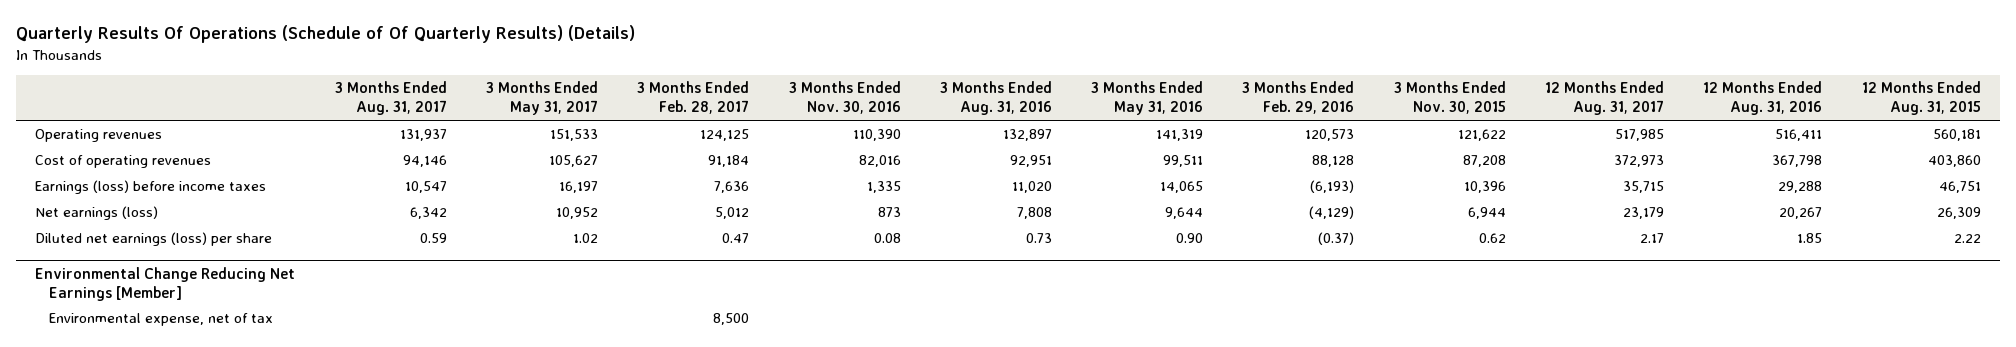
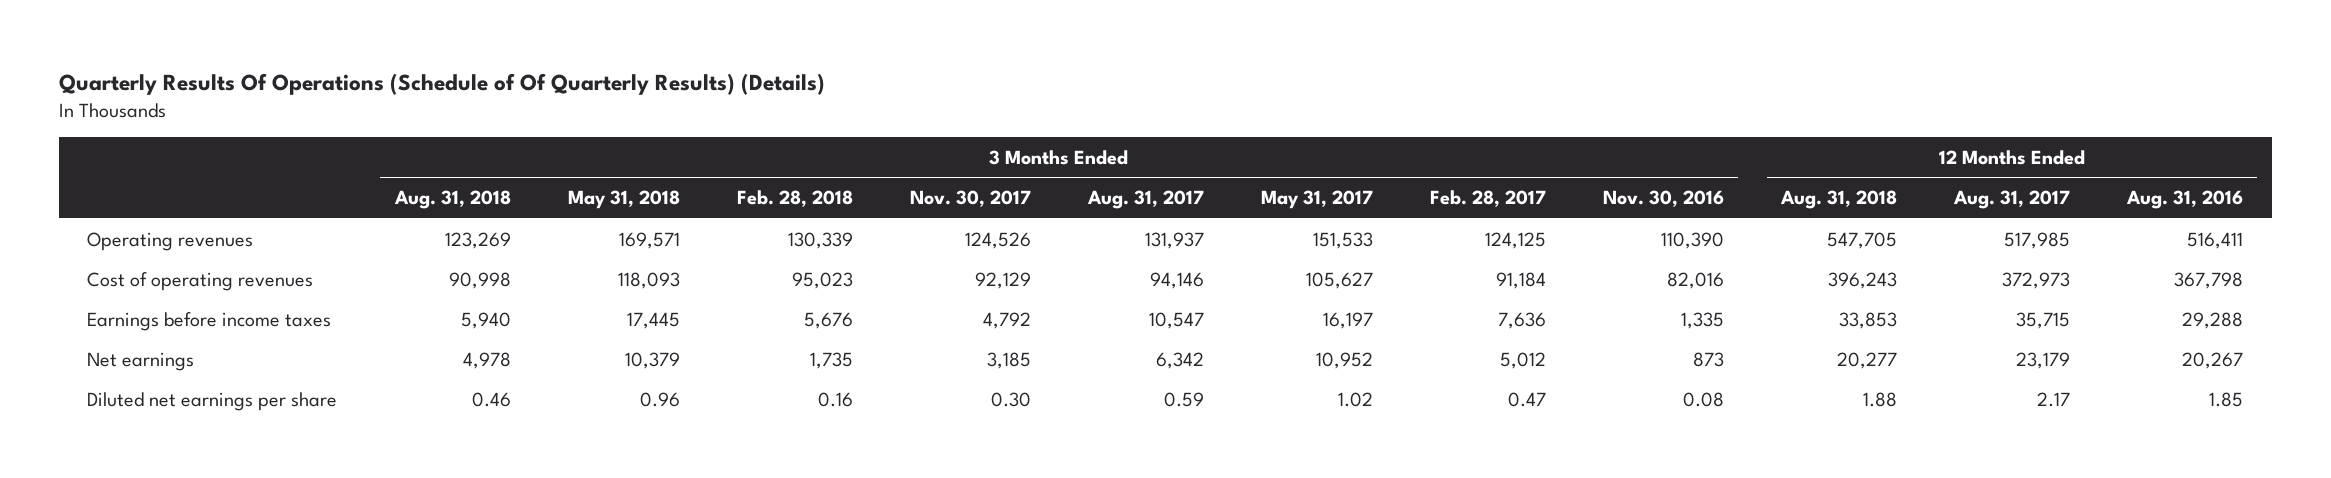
[939,81,1052,116] 3 Months Ended Aug. 31, 2016 -> none
[1091,81,1204,116] 3 Months Ended May 31, 2016 -> none
[1242,81,1355,115] 3 Months Ended Feb. 29, 2016 -> none
[1393,81,1506,115] 3 Months Ended Nov. 30, 2015 -> none
[1861,81,1981,116] 12 Months Ended Aug. 31, 2015 -> none
none -> [393,190,511,210] Aug. 31, 2018
none -> [567,190,680,210] May 31, 2018
none -> [736,190,853,208] Feb. 28, 2018
none -> [909,190,1031,208] Nov. 30, 2017
none -> [1779,190,1897,210] Aug. 31, 2018
[35,266,296,301] Environmental Change Reducing Net Earnings [Member] -> none
[48,313,273,327] Environmental expense, net of tax -> none
[35,180,267,195] Earnings (loss) before income taxes -> [87,311,332,331] Earnings before income taxes
[35,206,159,221] Net earnings (loss) -> [87,351,195,371] Net earnings
[35,232,273,247] Diluted net earnings (loss) per share -> [87,391,338,411] Diluted net earnings per share

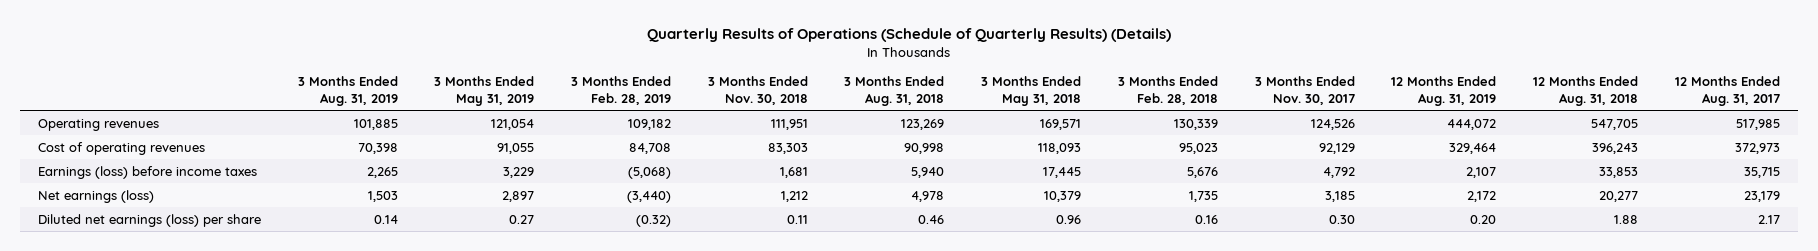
[58,73,825,96] Quarterly Results Of Operations (Schedule of Of Quarterly Results) (Details) -> [646,28,1171,43] Quarterly Results of Operations (Schedule of Quarterly Results) (Details)
[1086,190,1204,210] Aug. 31, 2017 -> none
[1260,190,1373,210] May 31, 2017 -> none
[1429,190,1546,208] Feb. 28, 2017 -> none
[1602,190,1724,208] Nov. 30, 2016 -> none
[2126,190,2244,210] Aug. 31, 2016 -> none
none -> [297,76,398,106] 3 Months Ended Aug. 31, 2019
none -> [434,76,535,106] 3 Months Ended May 31, 2019
none -> [571,76,672,105] 3 Months Ended Feb. 28, 2019
none -> [707,76,808,105] 3 Months Ended Nov. 30, 2018
none -> [1391,76,1497,106] 12 Months Ended Aug. 31, 2019
[87,311,332,331] Earnings before income taxes -> [37,165,257,179] Earnings (loss) before income taxes
[87,351,195,371] Net earnings -> [37,189,154,203] Net earnings (loss)
[87,391,338,411] Diluted net earnings per share -> [37,213,261,227] Diluted net earnings (loss) per share

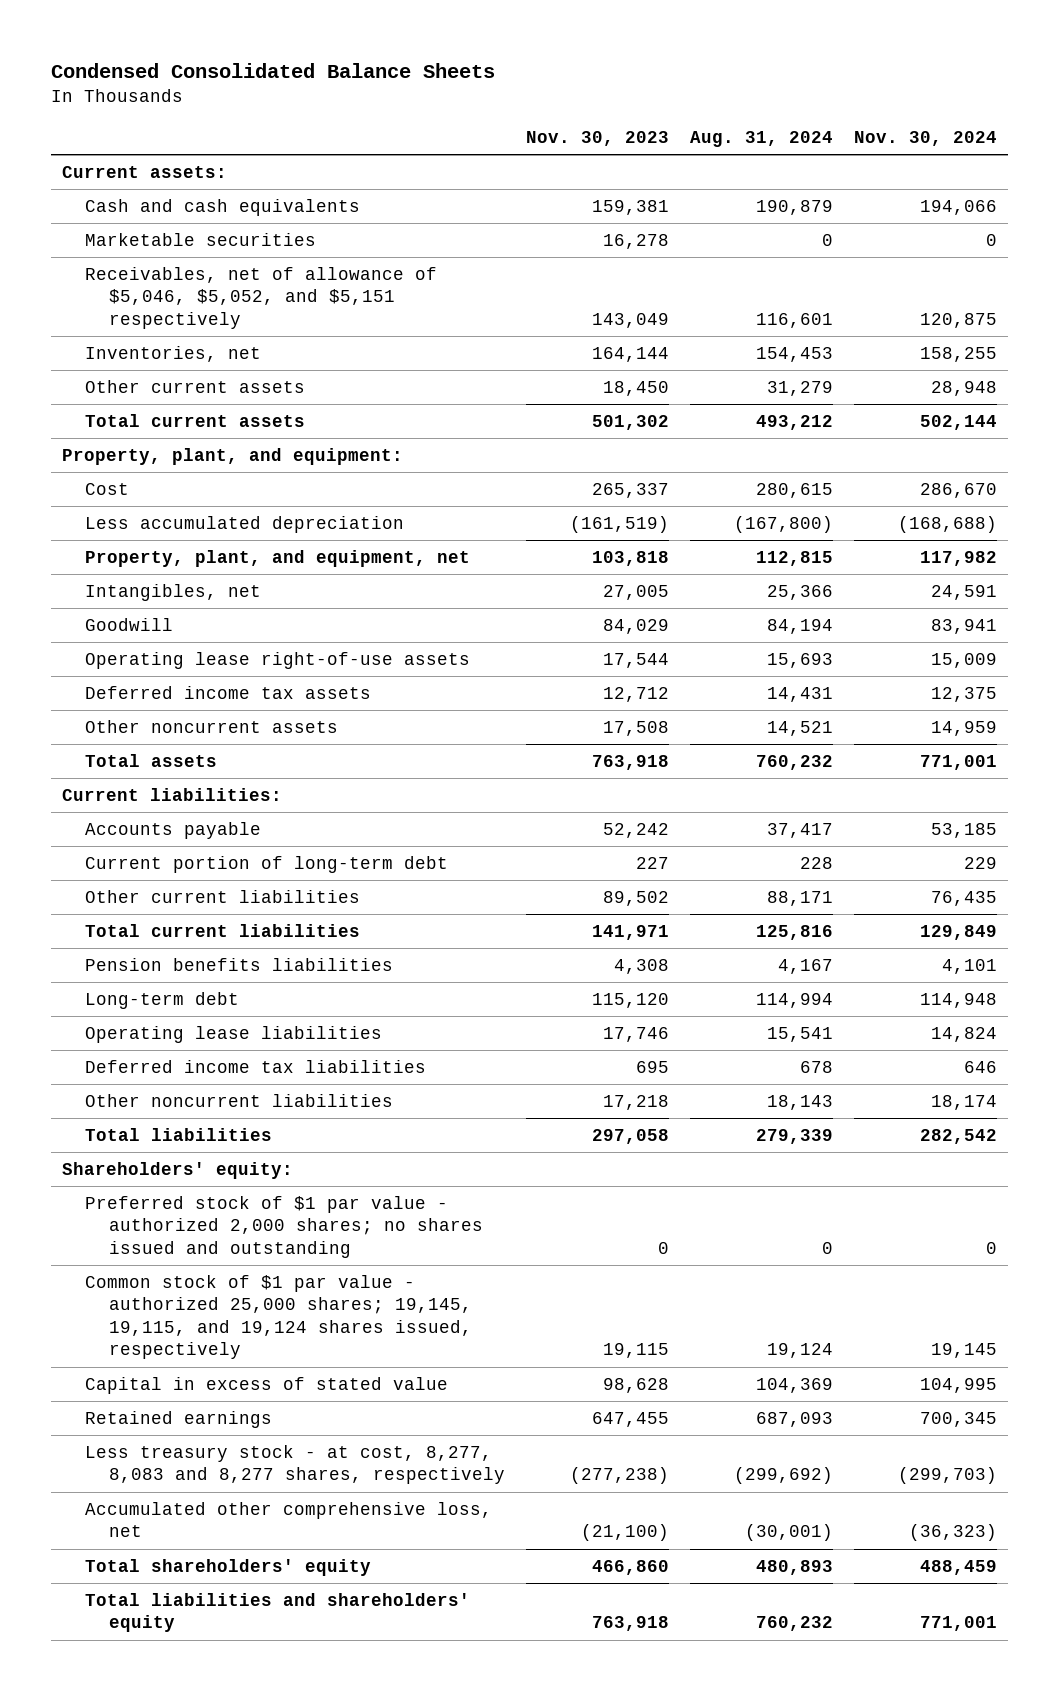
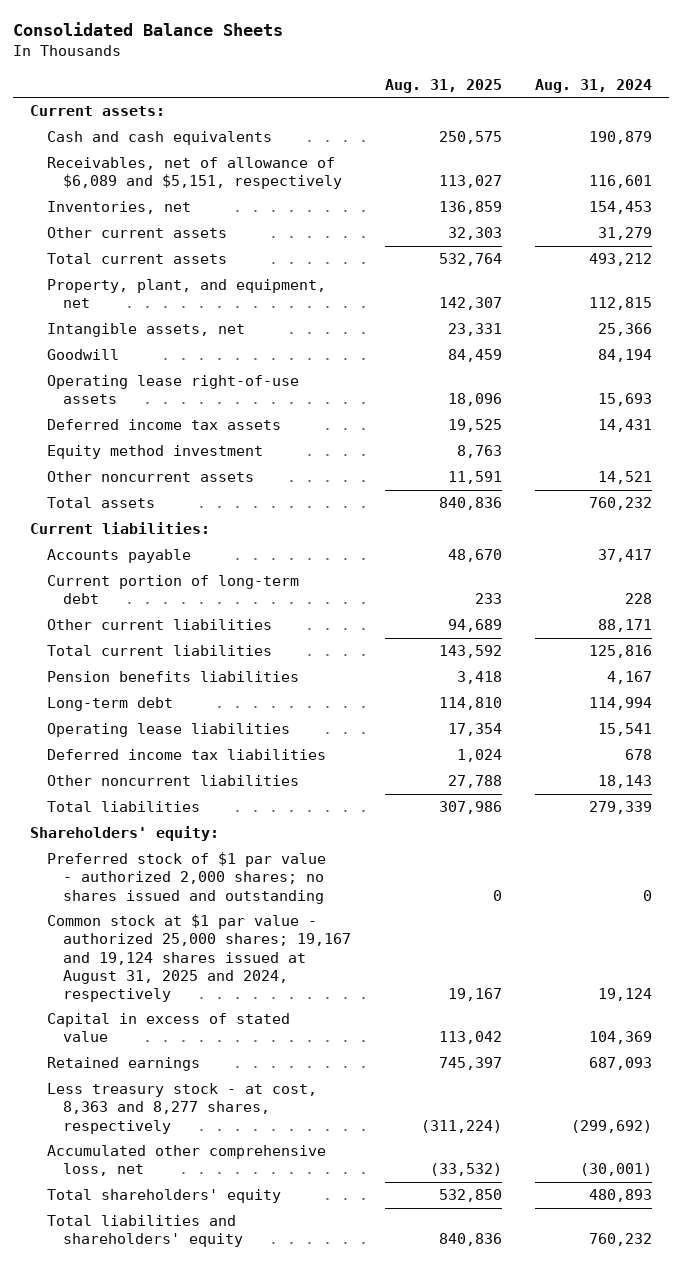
[50,63,495,79] Condensed Consolidated Balance Sheets -> [13,22,284,37] Consolidated Balance Sheets
[525,131,669,147] Nov. 30, 2023 -> none
[854,131,998,147] Nov. 30, 2024 -> none
none -> [384,78,502,93] Aug. 31, 2025
[85,232,317,246] Marketable securities -> none
[85,266,438,329] Receivables, net of allowance of $5,046, $5,052, and $5,151 respectively -> [46,157,343,190] Receivables, net of allowance of $6,089 and $5,151, respectively
[61,447,403,465] Property, plant, and equipment: -> none
[85,482,130,495] Cost -> none
[85,515,405,533] Less accumulated depreciation -> none
[85,583,262,601] Intangibles, net -> [46,323,245,338] Intangible assets, net
none -> [46,445,263,460] Equity method investment
[85,1274,472,1360] Common stock of $1 par value - authorized 25,000 shares; 19,145, 19,115, and 19,124 shares issued, respectively -> [46,914,352,1002] Common stock at $1 par value - authorized 25,000 shares; 19,167 and 19,124 shares issued at August 31, 2025 and 2024, respectively
[85,1444,505,1485] Less treasury stock - at cost, 8,277, 8,083 and 8,277 shares, respectively -> [46,1083,317,1134] Less treasury stock - at cost, 8,363 and 8,277 shares, respectively

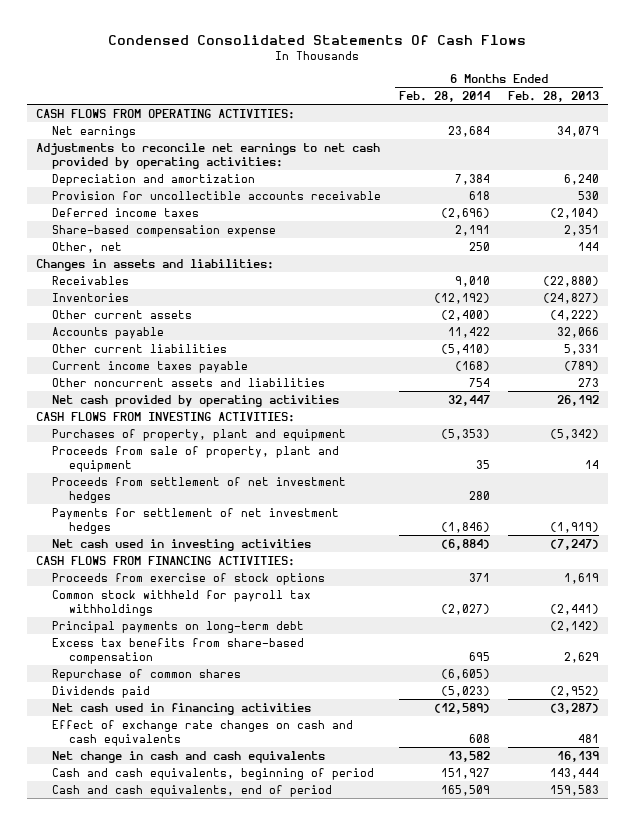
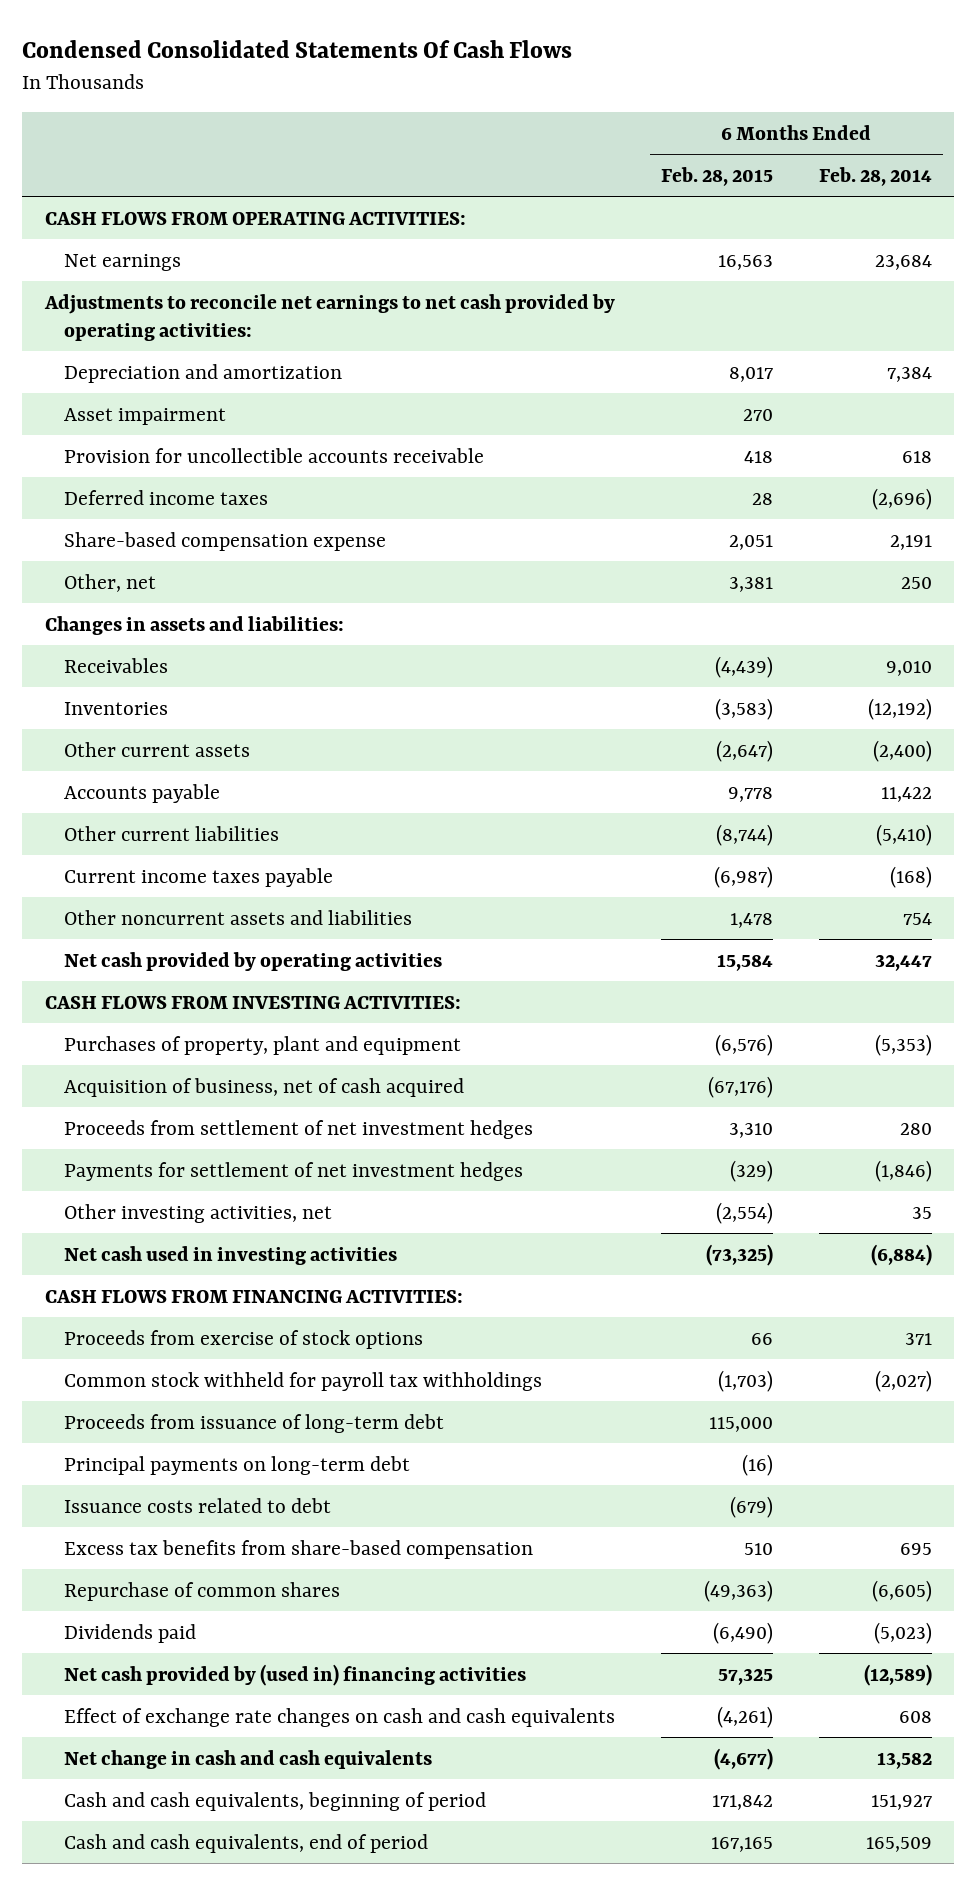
[507,91,599,103] Feb. 28, 2013 -> none
none -> [661,166,774,186] Feb. 28, 2015
none -> [64,407,227,425] Asset impairment
[52,445,340,472] Proceeds from sale of property, plant and equipment -> none
none -> [64,1077,465,1097] Acquisition of business, net of cash acquired
none -> [64,1203,333,1223] Other investing activities, net
none -> [64,1413,445,1433] Proceeds from issuance of long-term debt
none -> [64,1497,332,1513] Issuance costs related to debt
[52,702,312,715] Net cash used in financing activities -> [64,1663,527,1686] Net cash provided by (used in) financing activities

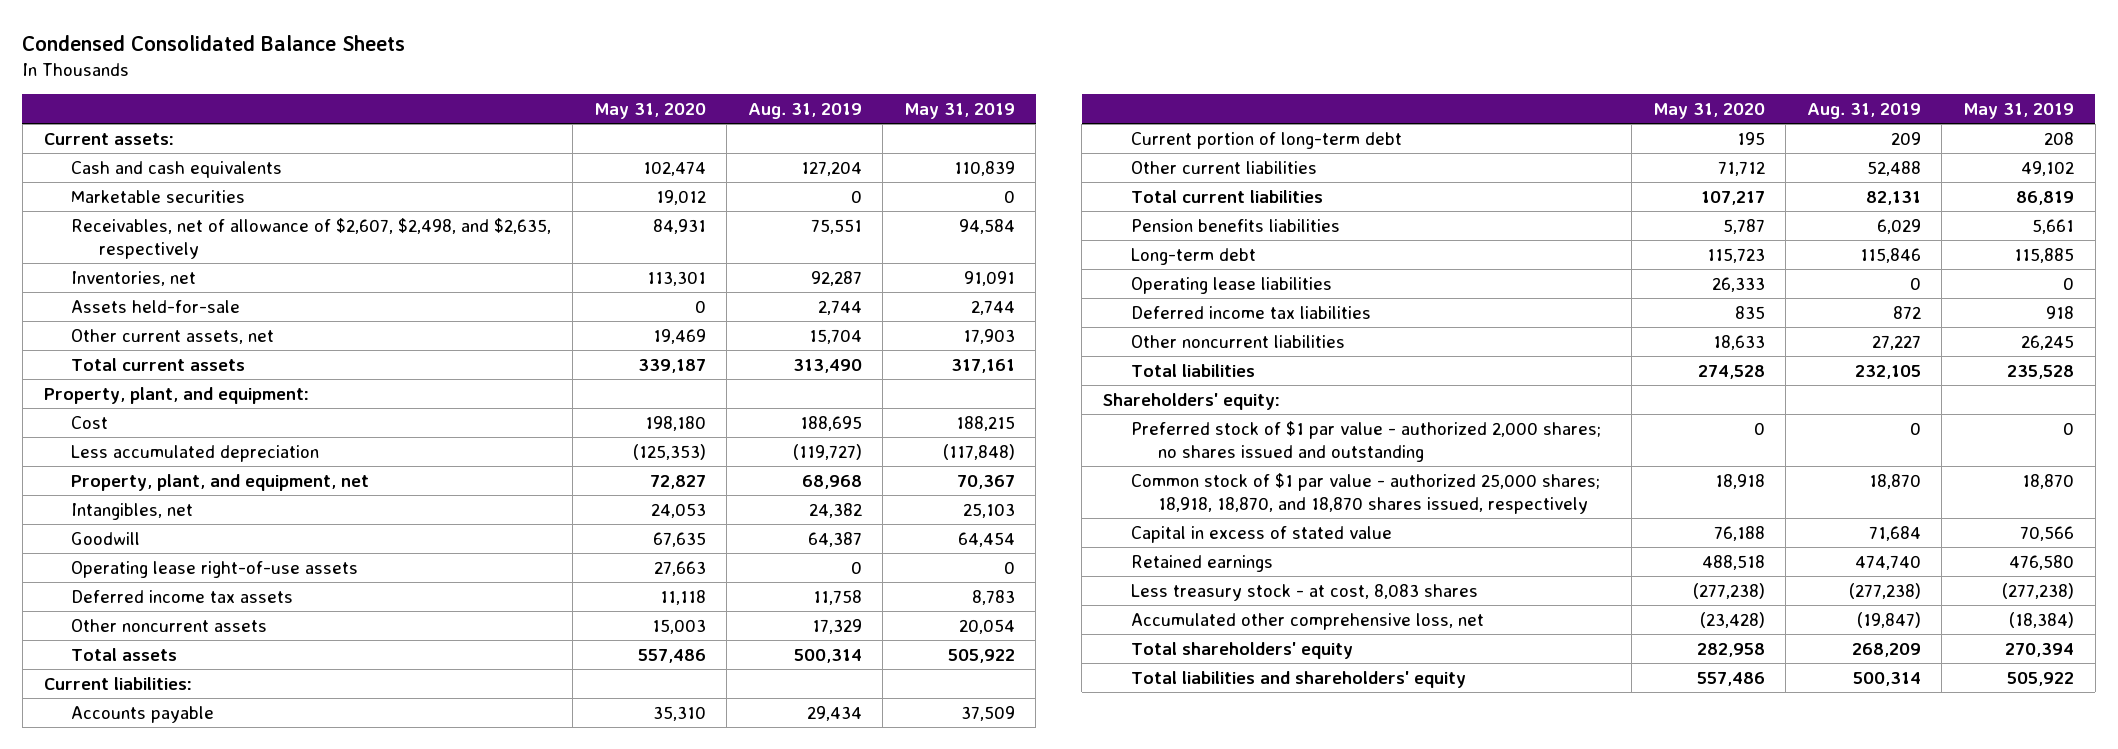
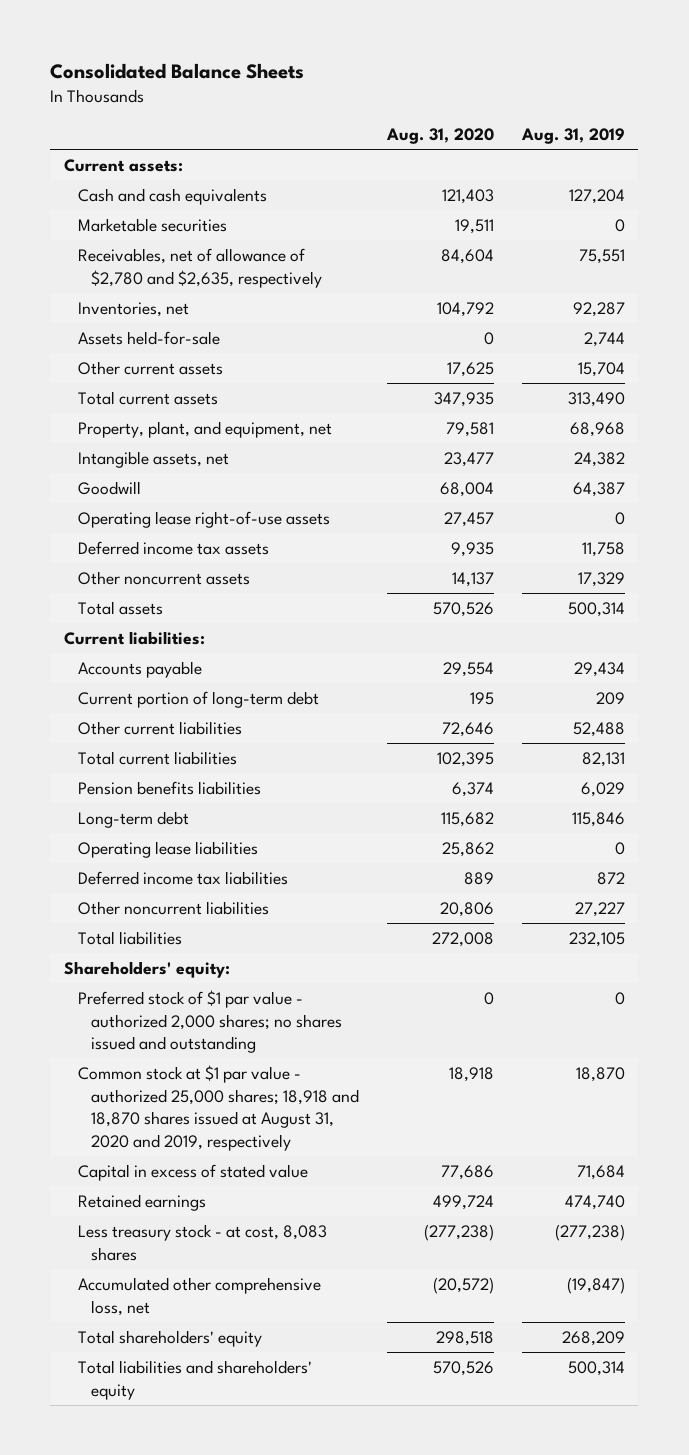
[22,34,406,51] Condensed Consolidated Balance Sheets -> [50,62,305,79] Consolidated Balance Sheets
[593,102,706,119] May 31, 2020 -> none
[903,102,1015,119] May 31, 2019 -> none
none -> [385,128,494,145] Aug. 31, 2020
[71,217,552,259] Receivables, net of allowance of $2,607, $2,498, and $2,635, respectively -> [77,247,323,288] Receivables, net of allowance of $2,780 and $2,635, respectively
[71,328,275,344] Other current assets, net -> [77,360,223,375] Other current assets
[43,386,309,404] Property, plant, and equipment: -> none
[71,415,109,429] Cost -> none
[71,444,320,462] Less accumulated depreciation -> none
[71,502,194,520] Intangibles, net -> [77,450,229,468] Intangible assets, net
[1130,472,1600,514] Common stock of $1 par value - authorized 25,000 shares; 18,918, 18,870, and 18,870 shares issued, respectively -> [77,1064,360,1152] Common stock at $1 par value - authorized 25,000 shares; 18,918 and 18,870 shares issued at August 31, 2020 and 2019, respectively

